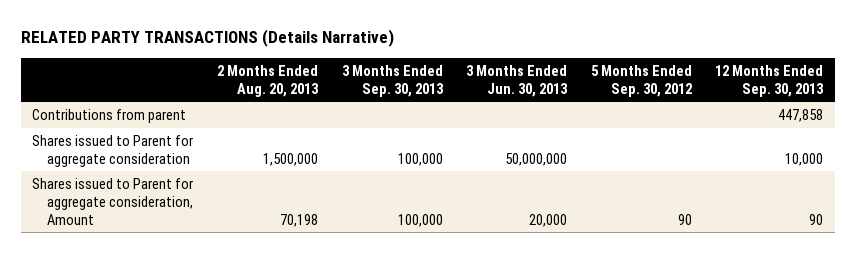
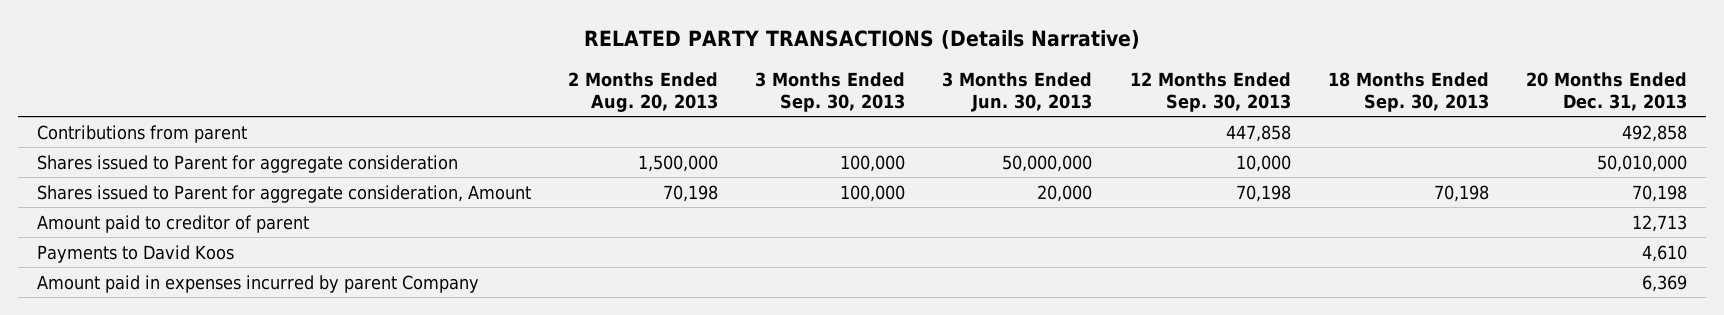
[590,64,692,97] 5 Months Ended Sep. 30, 2012 -> none
none -> [1327,71,1489,112] 18 Months Ended Sep. 30, 2013
none -> [1526,71,1688,111] 20 Months Ended Dec. 31, 2013
[809,213,824,225] 90 -> [1235,184,1291,202] 70,198
none -> [36,214,309,233] Amount paid to creditor of parent
none -> [36,244,234,263] Payments to David Koos
none -> [36,274,479,293] Amount paid in expenses incurred by parent Company

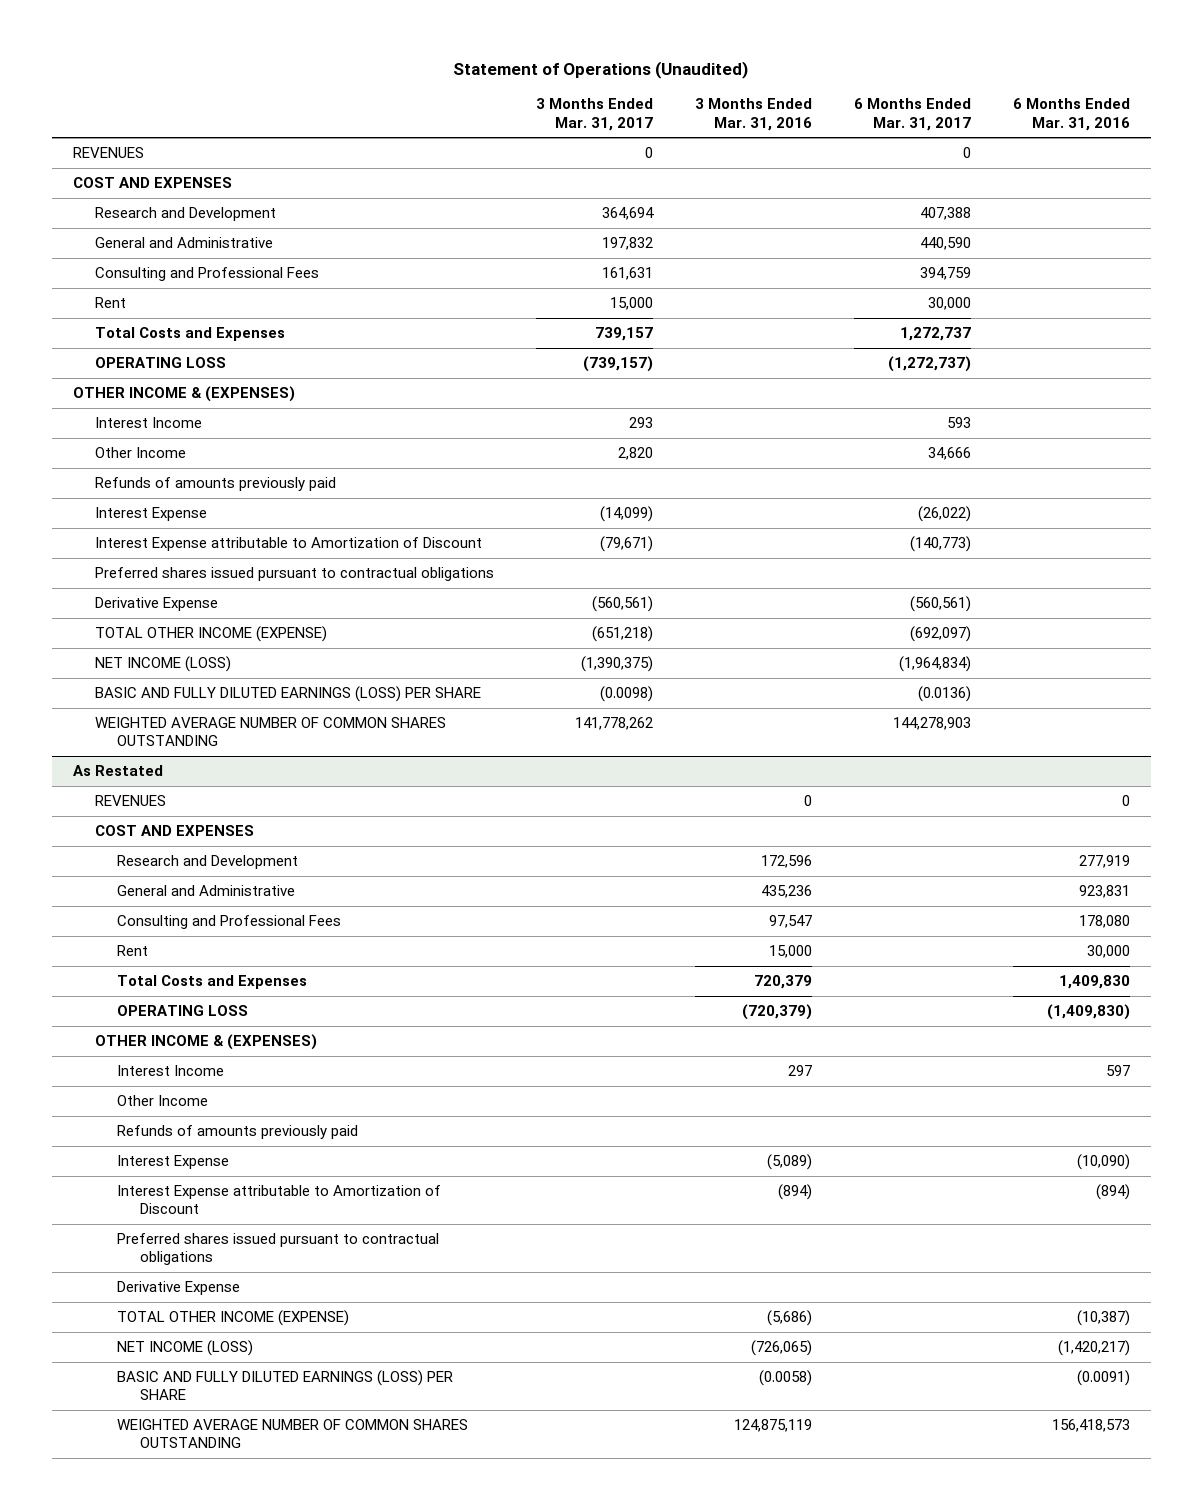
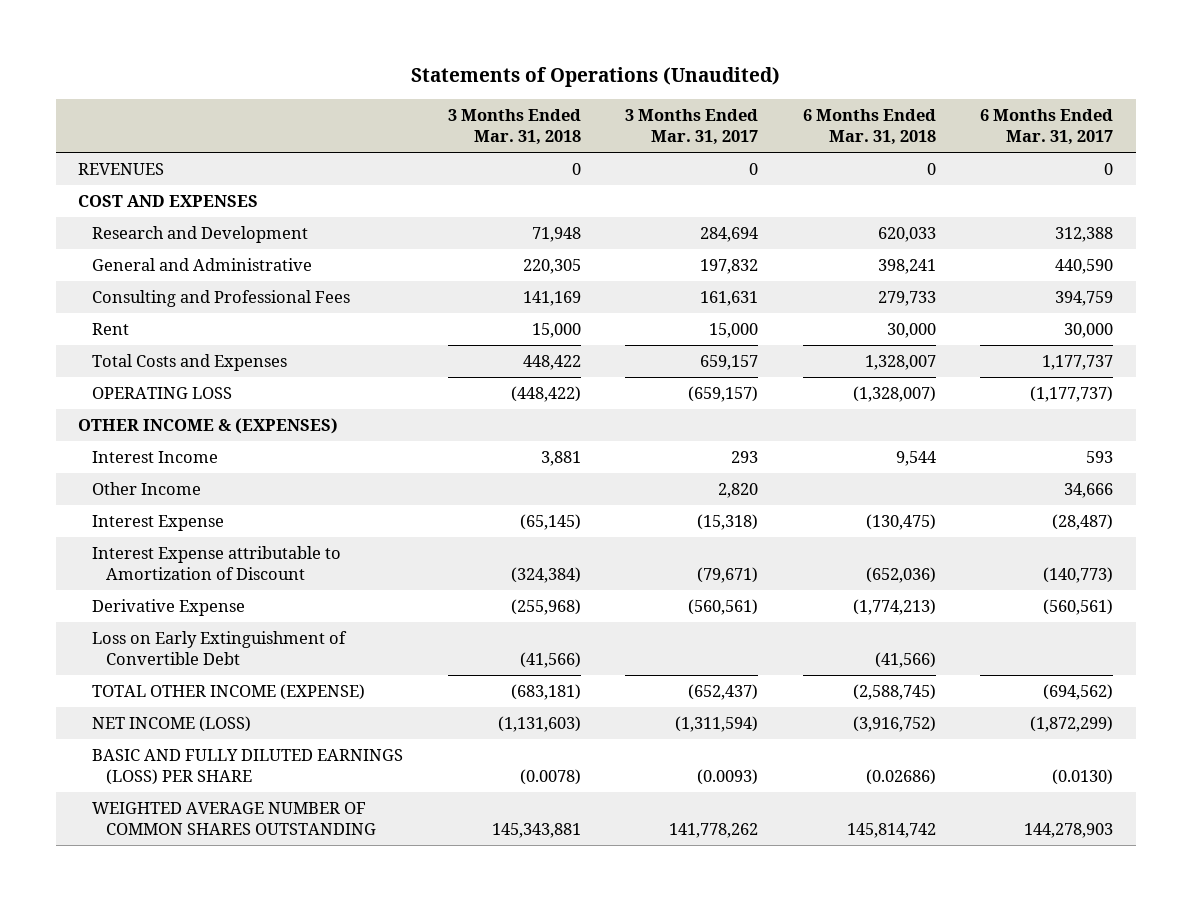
[453,60,749,79] Statement of Operations (Unaudited) -> [410,66,780,87] Statements of Operations (Unaudited)
[694,98,812,131] 3 Months Ended Mar. 31, 2016 -> none
[1013,98,1131,131] 6 Months Ended Mar. 31, 2016 -> none
none -> [447,108,581,145] 3 Months Ended Mar. 31, 2018
none -> [802,108,936,145] 6 Months Ended Mar. 31, 2018
[601,207,654,221] 364,694 -> [700,227,759,243] 284,694
[920,207,972,221] 407,388 -> [1055,227,1114,243] 312,388
[594,327,653,342] 739,157 -> [700,355,759,371] 659,157
[900,327,972,342] 1,272,737 -> [1042,355,1114,371] 1,177,737
[582,356,653,373] (739,157) -> [688,386,759,403] (659,157)
[888,356,972,373] (1,272,737) -> [1030,386,1114,403] (1,177,737)
[94,477,336,492] Refunds of amounts previously paid -> none
[599,506,653,523] (14,099) -> [697,514,759,531] (15,318)
[918,506,972,523] (26,022) -> [1052,514,1114,531] (28,487)
[94,567,494,582] Preferred shares issued pursuant to contractual obligations -> none
none -> [92,631,348,666] Loss on Early Extinguishment of Convertible Debt
[591,626,653,643] (651,218) -> [688,684,759,701] (652,437)
[910,626,972,643] (692,097) -> [1043,684,1114,701] (694,562)
[580,656,653,673] (1,390,375) -> [675,716,759,733] (1,311,594)
[899,656,972,673] (1,964,834) -> [1030,716,1114,733] (1,872,299)
[599,686,653,703] (0.0098) -> [697,769,759,786] (0.0093)
[918,686,972,703] (0.0136) -> [1052,769,1114,786] (0.0130)
[72,765,163,777] As Restated -> none
[94,795,166,807] REVENUES -> none
[94,825,254,837] COST AND EXPENSES -> none
[117,855,299,870] Research and Development -> none
[117,885,296,897] General and Administrative -> none
[117,915,342,930] Consulting and Professional Fees -> none
[117,945,149,957] Rent -> none
[117,975,308,990] Total Costs and Expenses -> none
[117,1005,249,1017] OPERATING LOSS -> none
[94,1034,317,1051] OTHER INCOME & (EXPENSES) -> none
[117,1065,225,1077] Interest Income -> none
[117,1095,209,1107] Other Income -> none
[117,1125,359,1140] Refunds of amounts previously paid -> none
[117,1155,230,1170] Interest Expense -> none
[117,1185,442,1215] Interest Expense attributable to Amortization of Discount -> none
[117,1233,440,1266] Preferred shares issued pursuant to contractual obligations -> none
[117,1281,241,1296] Derivative Expense -> none
[117,1310,350,1327] TOTAL OTHER INCOME (EXPENSE) -> none
[117,1340,254,1357] NET INCOME (LOSS) -> none
[117,1370,454,1401] BASIC AND FULLY DILUTED EARNINGS (LOSS) PER SHARE -> none
[117,1419,469,1449] WEIGHTED AVERAGE NUMBER OF COMMON SHARES OUTSTANDING -> none

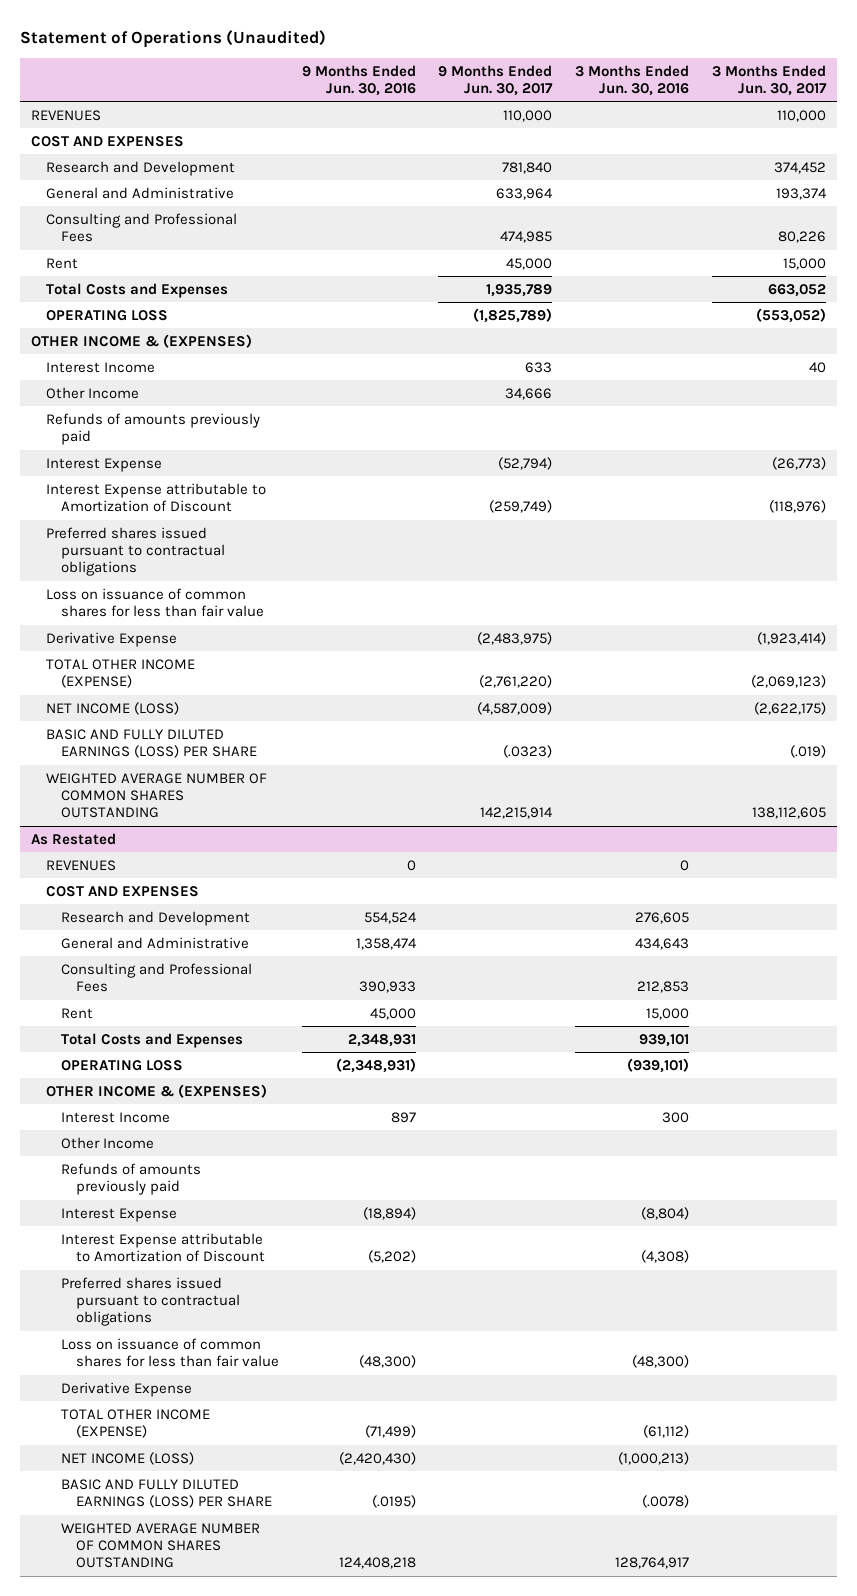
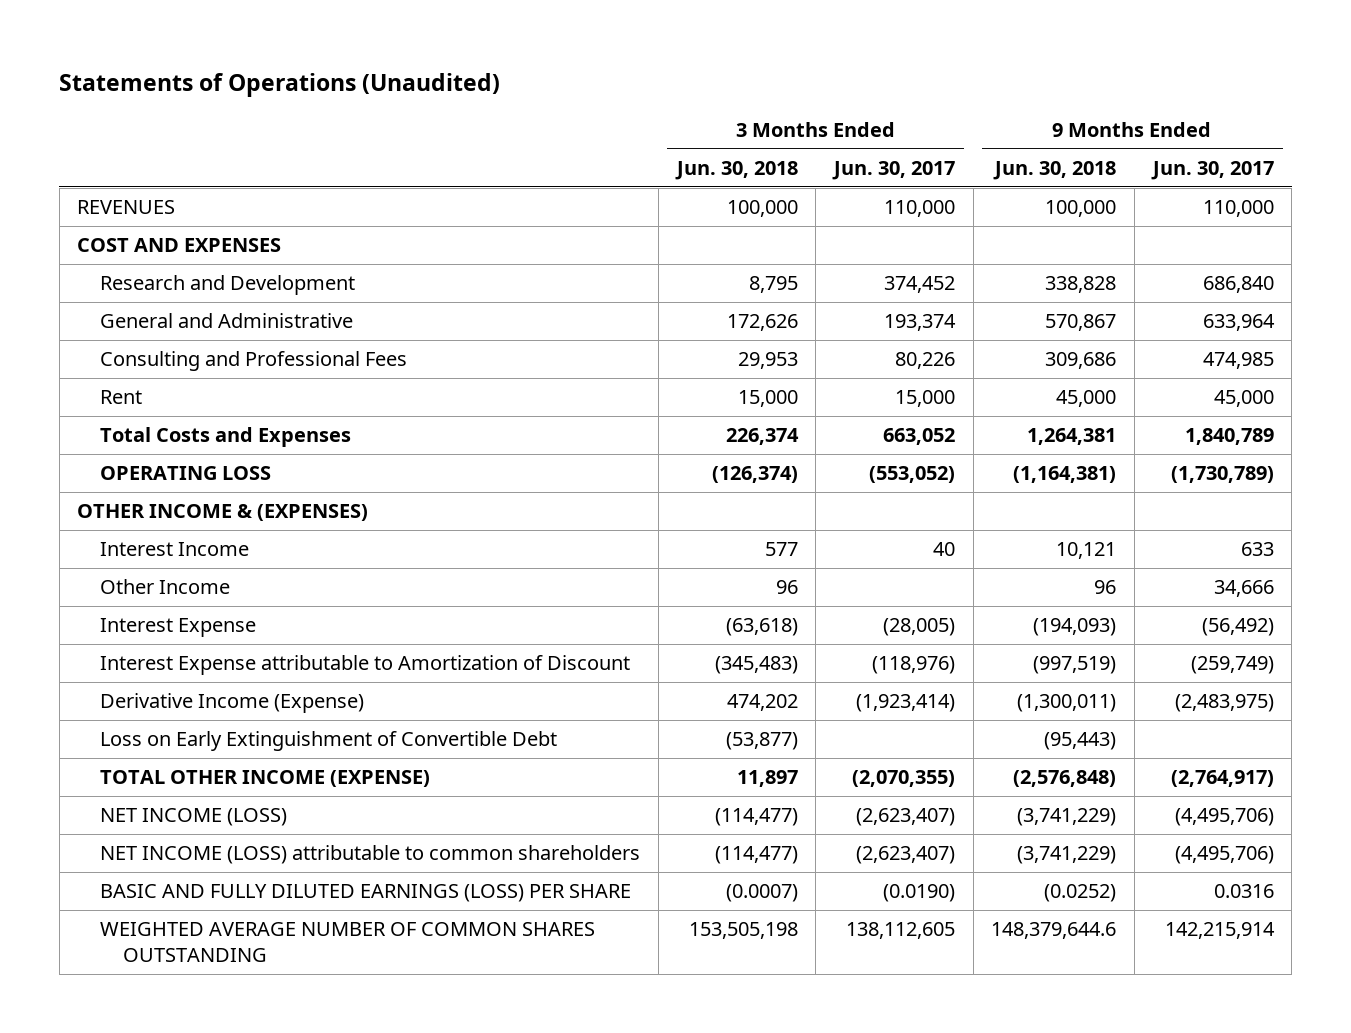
[19,29,326,48] Statement of Operations (Unaudited) -> [59,72,501,97] Statements of Operations (Unaudited)
[301,64,416,96] 9 Months Ended Jun. 30, 2016 -> none
[575,64,690,96] 3 Months Ended Jun. 30, 2016 -> none
none -> [674,160,798,180] Jun. 30, 2018
none -> [993,160,1117,180] Jun. 30, 2018
[502,161,553,174] 781,840 -> [1202,276,1274,294] 686,840
[486,283,553,297] 1,935,789 -> [1184,428,1274,446] 1,840,789
[473,307,553,323] (1,825,789) -> [1170,466,1274,484] (1,730,789)
[46,412,261,446] Refunds of amounts previously paid -> none
[498,456,553,470] (52,794) -> [1201,618,1274,637] (56,492)
[772,456,827,470] (26,773) -> [882,618,955,637] (28,005)
[46,526,225,577] Preferred shares issued pursuant to contractual obligations -> none
[46,587,264,618] Loss on issuance of common shares for less than fair value -> none
[46,631,178,647] Derivative Expense -> [100,693,365,714] Derivative Income (Expense)
none -> [100,731,558,752] Loss on Early Extinguishment of Convertible Debt
[479,675,553,689] (2,761,220) -> [1170,770,1274,788] (2,764,917)
[751,675,827,689] (2,069,123) -> [851,770,955,788] (2,070,355)
[477,701,553,715] (4,587,009) -> [1174,808,1274,827] (4,495,706)
[754,701,827,715] (2,622,175) -> [855,808,955,827] (2,623,407)
none -> [100,845,641,865] NET INCOME (LOSS) attributable to common shareholders
[503,745,553,759] (.0323) -> [1213,884,1274,899] 0.0316
[790,745,827,759] (.019) -> [882,884,955,903] (0.0190)
[31,832,117,845] As Restated -> none
[46,859,117,871] REVENUES -> none
[46,885,200,897] COST AND EXPENSES -> none
[60,910,250,926] Research and Development -> none
[60,936,249,949] General and Administrative -> none
[60,962,252,993] Consulting and Professional Fees -> none
[60,1007,93,1019] Rent -> none
[60,1032,243,1048] Total Costs and Expenses -> none
[60,1059,183,1071] OPERATING LOSS -> none
[46,1083,268,1098] OTHER INCOME & (EXPENSES) -> none
[60,1111,170,1123] Interest Income -> none
[60,1136,154,1149] Other Income -> none
[60,1162,201,1196] Refunds of amounts previously paid -> none
[60,1207,177,1222] Interest Expense -> none
[60,1232,265,1263] Interest Expense attributable to Amortization of Discount -> none
[60,1276,240,1327] Preferred shares issued pursuant to contractual obligations -> none
[60,1337,279,1368] Loss on issuance of common shares for less than fair value -> none
[60,1381,192,1397] Derivative Expense -> none
[60,1408,210,1439] TOTAL OTHER INCOME (EXPENSE) -> none
[60,1451,194,1465] NET INCOME (LOSS) -> none
[60,1478,272,1509] BASIC AND FULLY DILUTED EARNINGS (LOSS) PER SHARE -> none
[60,1522,260,1569] WEIGHTED AVERAGE NUMBER OF COMMON SHARES OUTSTANDING -> none

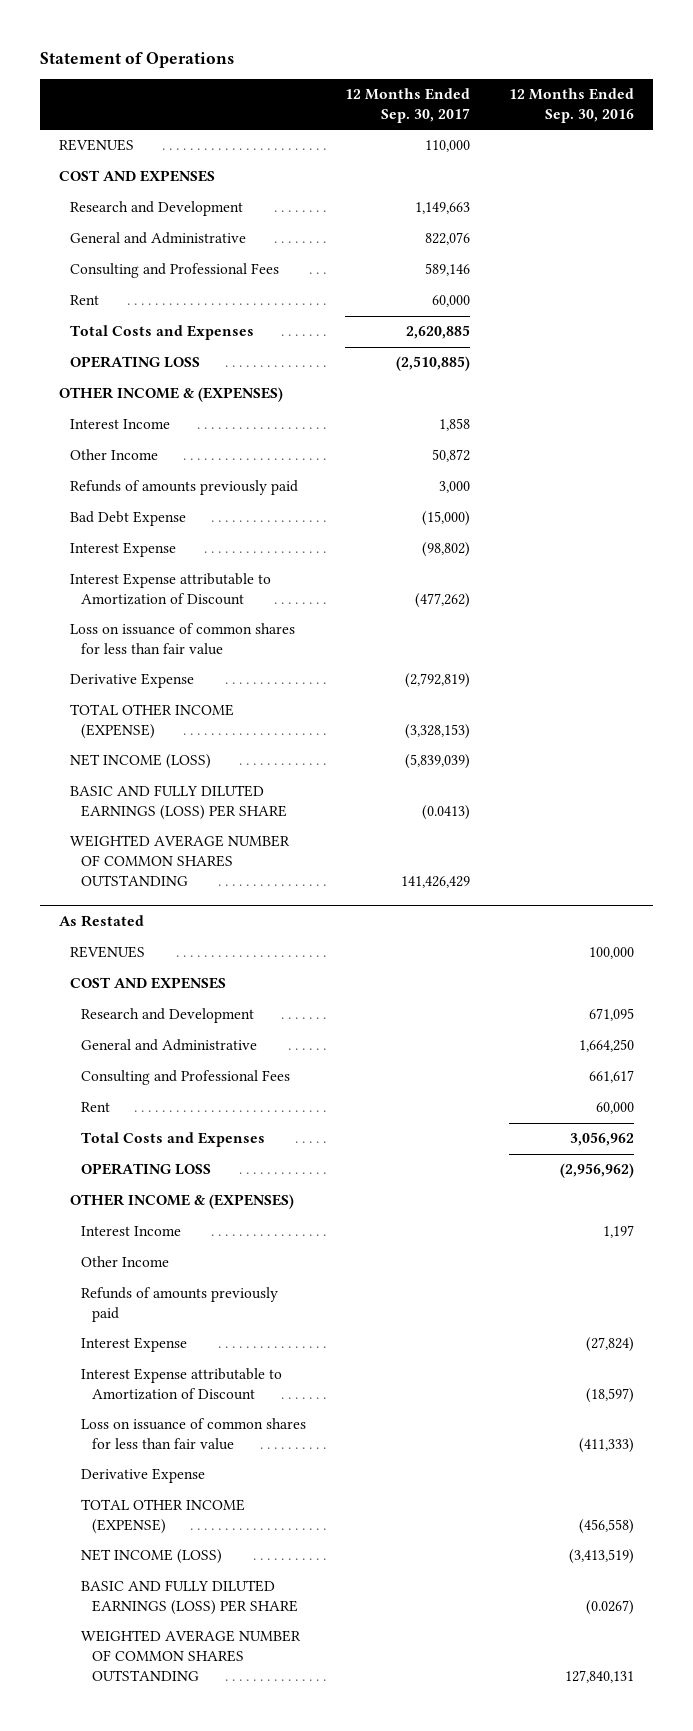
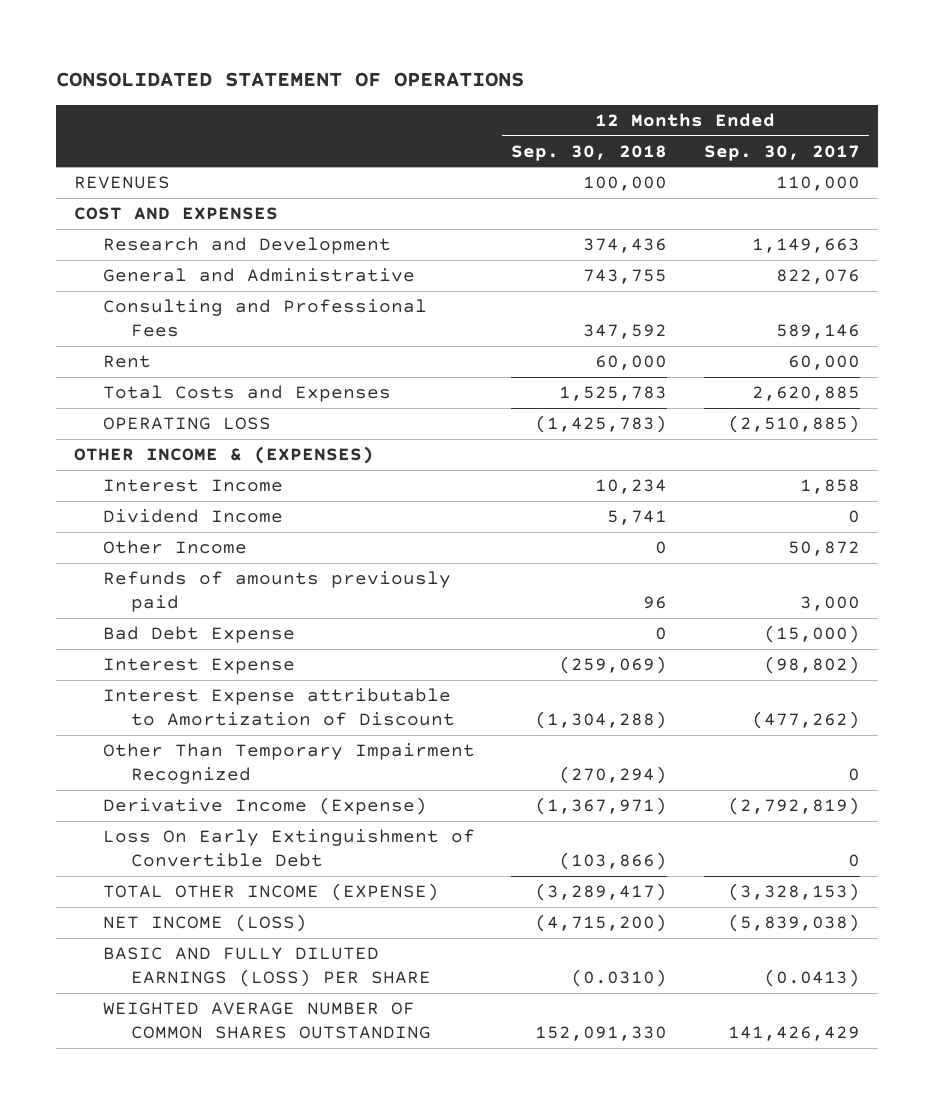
[39,51,234,68] Statement of Operations -> [55,71,524,87] CONSOLIDATED STATEMENT OF OPERATIONS
[508,88,634,123] 12 Months Ended Sep. 30, 2016 -> none
none -> [511,144,668,161] Sep. 30, 2018
none -> [102,508,283,523] Dividend Income
[70,623,296,655] Loss on issuance of common shares for less than fair value -> none
none -> [102,742,475,785] Other Than Temporary Impairment Recognized
[70,673,195,689] Derivative Expense -> [102,796,427,815] Derivative Income (Expense)
none -> [102,828,475,868] Loss On Early Extinguishment of Convertible Debt
[404,754,470,770] (5,839,039) -> [727,913,860,932] (5,839,038)
[59,915,145,928] As Restated -> none
[70,946,146,959] REVENUES -> none
[70,977,227,990] COST AND EXPENSES -> none
[81,1008,255,1024] Research and Development -> none
[81,1039,258,1052] General and Administrative -> none
[81,1070,291,1086] Consulting and Professional Fees -> none
[81,1102,111,1113] Rent -> none
[81,1132,266,1148] Total Costs and Expenses -> none
[81,1163,212,1176] OPERATING LOSS -> none
[70,1194,295,1210] OTHER INCOME & (EXPENSES) -> none
[81,1226,182,1237] Interest Income -> none
[81,1256,170,1268] Other Income -> none
[81,1287,279,1322] Refunds of amounts previously paid -> none
[81,1337,188,1353] Interest Expense -> none
[81,1368,283,1400] Interest Expense attributable to Amortization of Discount -> none
[81,1418,307,1450] Loss on issuance of common shares for less than fair value -> none
[81,1468,206,1484] Derivative Expense -> none
[81,1499,246,1534] TOTAL OTHER INCOME (EXPENSE) -> none
[81,1549,223,1565] NET INCOME (LOSS) -> none
[81,1580,299,1615] BASIC AND FULLY DILUTED EARNINGS (LOSS) PER SHARE -> none
[81,1630,302,1681] WEIGHTED AVERAGE NUMBER OF COMMON SHARES OUTSTANDING -> none

